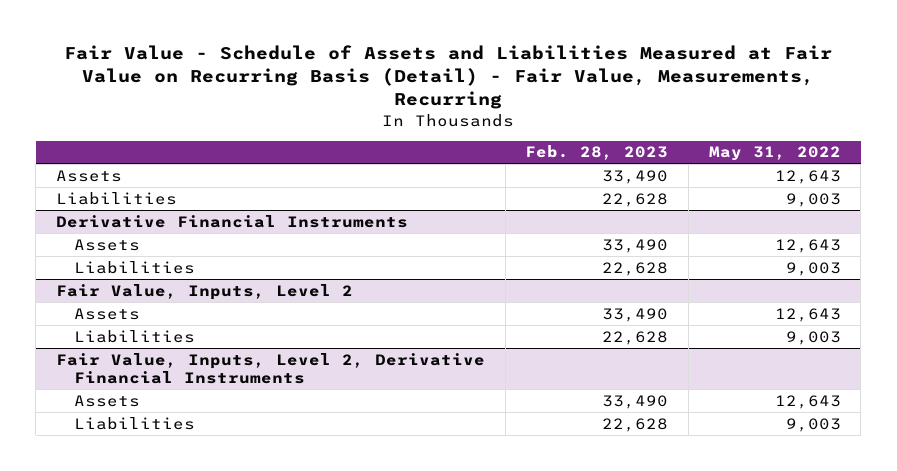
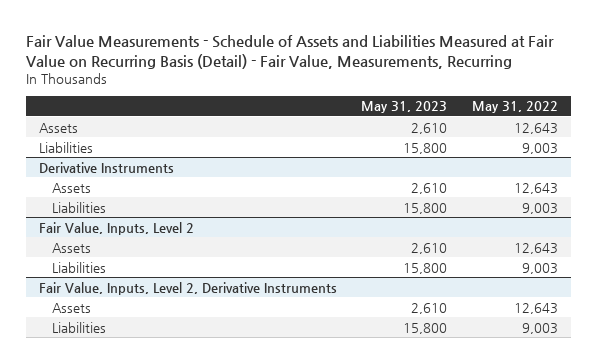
[64,45,833,110] Fair Value - Schedule of Assets and Liabilities Measured at Fair Value on Recurring Basis (Detail) - Fair Value, Measurements, Recurring -> [26,34,555,69] Fair Value Measurements - Schedule of Assets and Liabilities Measured at Fair Value on Recurring Basis (Detail) - Fair Value, Measurements, Recurring
[525,145,669,161] Feb. 28, 2023 -> none
none -> [361,101,448,114] May 31, 2023
[56,214,409,228] Derivative Financial Instruments -> [38,161,174,173] Derivative Instruments
[56,352,486,384] Fair Value, Inputs, Level 2, Derivative Financial Instruments -> [38,281,337,295] Fair Value, Inputs, Level 2, Derivative Instruments

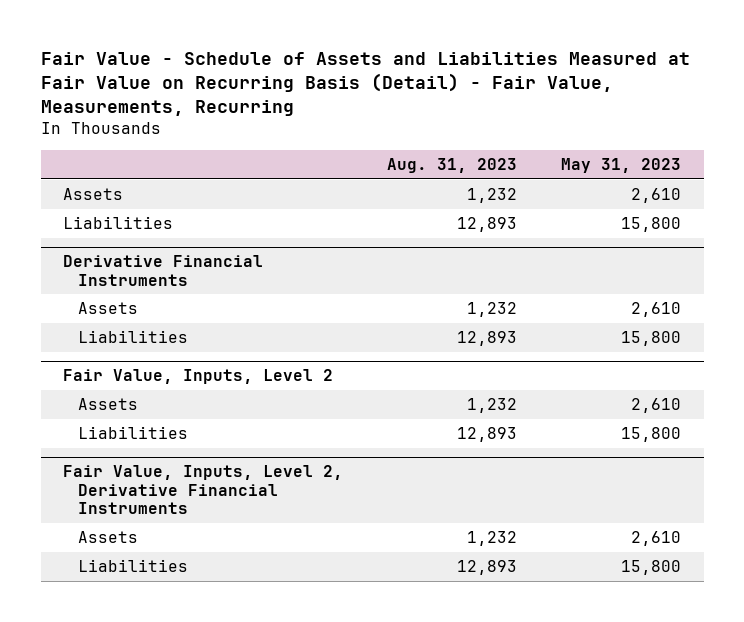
[26,34,555,69] Fair Value Measurements - Schedule of Assets and Liabilities Measured at Fair Value on Recurring Basis (Detail) - Fair Value, Measurements, Recurring -> [40,51,690,117] Fair Value - Schedule of Assets and Liabilities Measured at Fair Value on Recurring Basis (Detail) - Fair Value, Measurements, Recurring
[472,101,559,114] May 31, 2022 -> none
none -> [387,158,518,174] Aug. 31, 2023
[38,161,174,173] Derivative Instruments -> [62,255,263,286] Derivative Financial Instruments
[38,281,337,295] Fair Value, Inputs, Level 2, Derivative Instruments -> [62,465,343,514] Fair Value, Inputs, Level 2, Derivative Financial Instruments

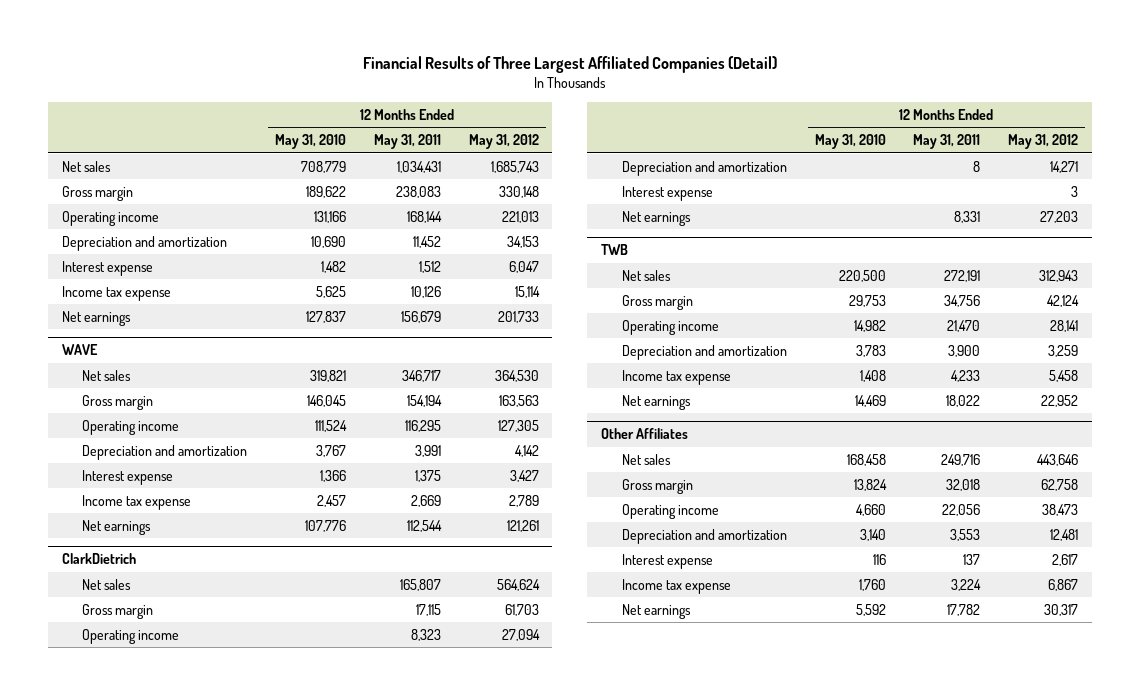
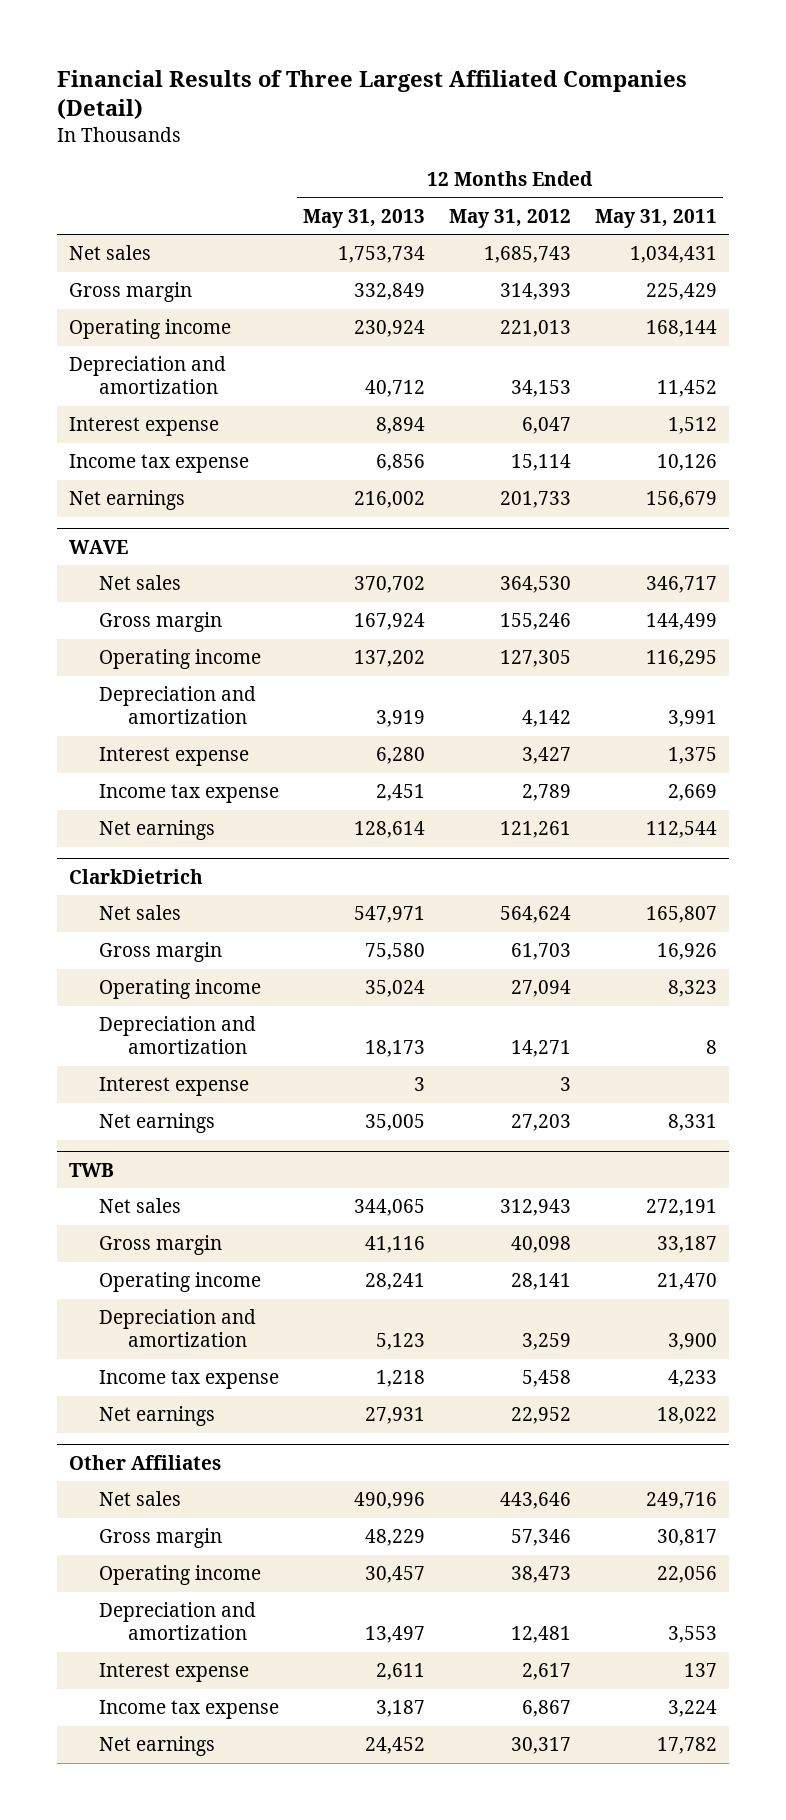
[275,134,347,150] May 31, 2010 -> none
none -> [302,208,425,228] May 31, 2013
[395,185,441,198] 238,083 -> [645,283,717,301] 225,429
[498,185,539,198] 330,148 -> [499,283,571,301] 314,393
[406,394,442,407] 154,194 -> [645,613,717,631] 144,499
[498,394,539,407] 163,563 -> [499,613,571,631] 155,246
[415,603,441,616] 17,115 -> [656,943,717,961] 16,926
[944,294,981,307] 34,756 -> [656,1236,717,1254] 33,187
[1047,294,1080,307] 42,124 -> [510,1236,571,1254] 40,098
[946,478,981,491] 32,018 -> [656,1529,717,1547] 30,817
[1041,478,1079,491] 62,758 -> [510,1529,571,1547] 57,346

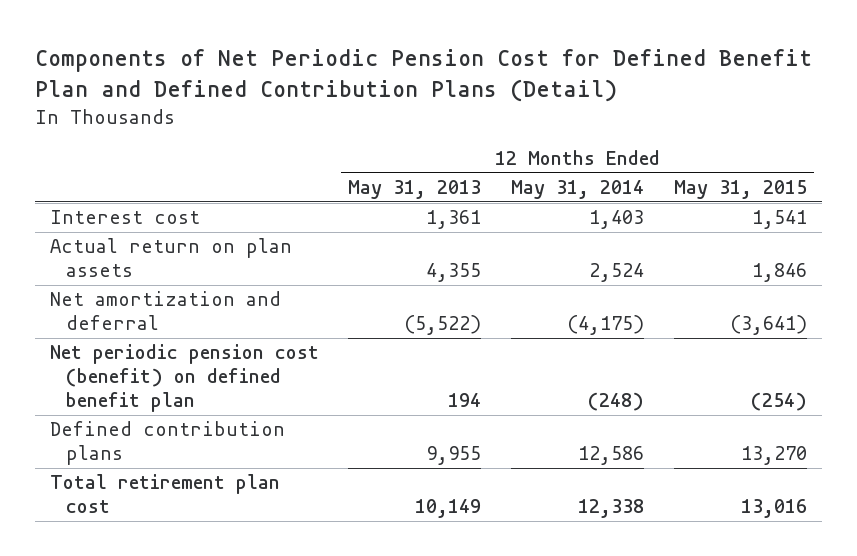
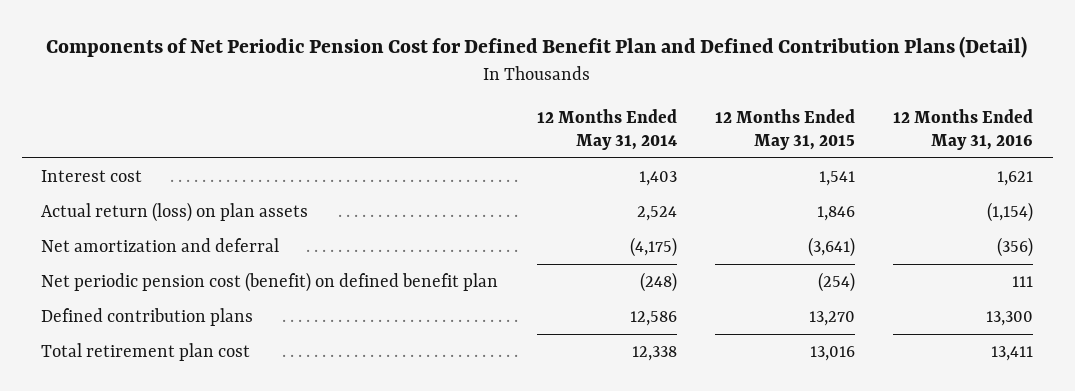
[348,180,482,200] May 31, 2013 -> none
none -> [893,108,1034,150] 12 Months Ended May 31, 2016
[49,238,292,278] Actual return on plan assets -> [41,202,309,223] Actual return (loss) on plan assets

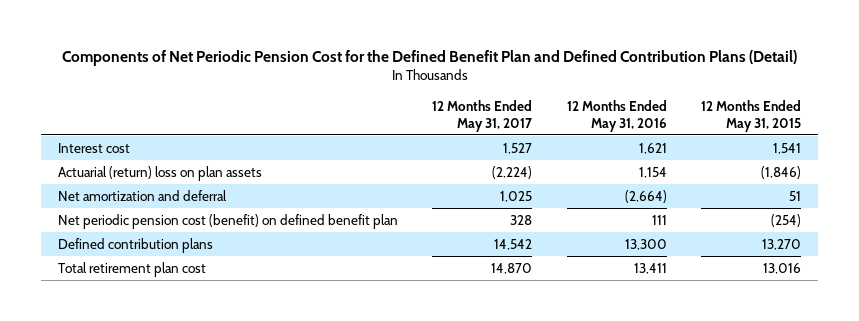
[46,36,1028,59] Components of Net Periodic Pension Cost for Defined Benefit Plan and Defined Contribution Plans (Detail) -> [61,50,797,67] Components of Net Periodic Pension Cost for the Defined Benefit Plan and Defined Contribution Plans (Detail)
[536,108,677,150] 12 Months Ended May 31, 2014 -> none
none -> [432,99,533,132] 12 Months Ended May 31, 2017
[41,202,309,223] Actual return (loss) on plan assets -> [58,165,263,181] Actuarial (return) loss on plan assets
[817,206,856,222] 1,846 -> [761,165,802,179] (1,846)
[987,202,1034,223] (1,154) -> [638,166,667,178] 1,154
[808,237,856,258] (3,641) -> [789,190,802,201] 51
[997,237,1034,258] (356) -> [624,189,667,203] (2,664)

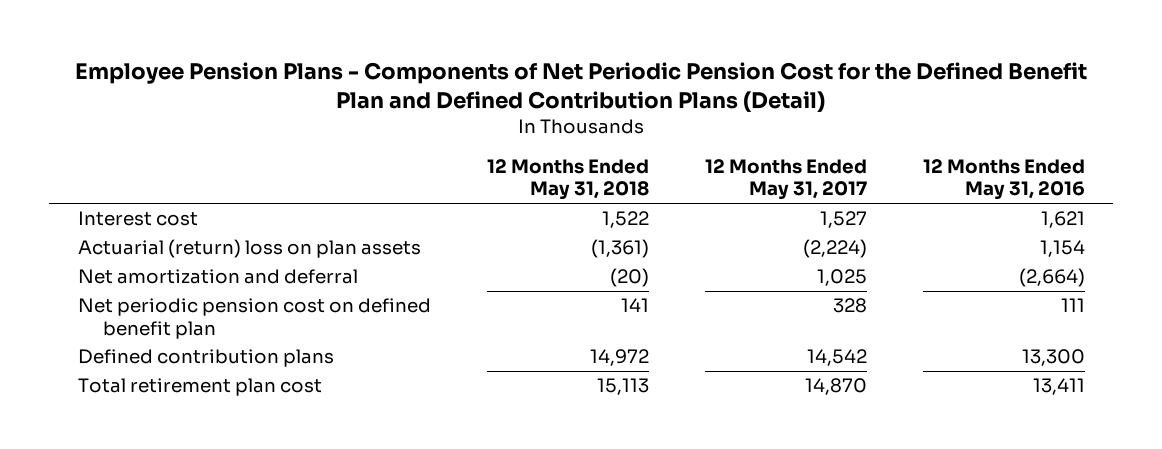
[61,50,797,67] Components of Net Periodic Pension Cost for the Defined Benefit Plan and Defined Contribution Plans (Detail) -> [75,61,1088,112] Employee Pension Plans - Components of Net Periodic Pension Cost for the Defined Benefit Plan and Defined Contribution Plans (Detail)
[701,99,802,132] 12 Months Ended May 31, 2015 -> none
none -> [486,158,649,201] 12 Months Ended May 31, 2018
[58,213,399,229] Net periodic pension cost (benefit) on defined benefit plan -> [77,298,431,339] Net periodic pension cost on defined benefit plan

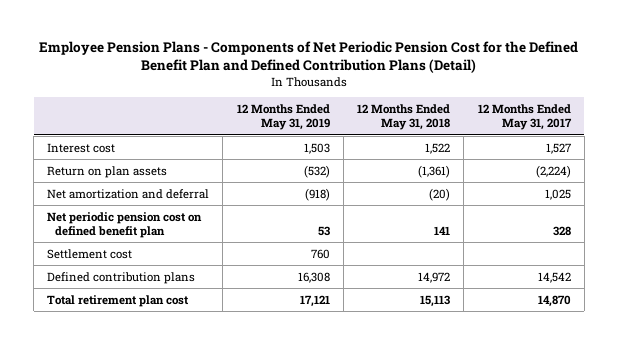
[922,158,1085,201] 12 Months Ended May 31, 2016 -> none
none -> [236,103,330,131] 12 Months Ended May 31, 2019
[77,239,421,259] Actuarial (return) loss on plan assets -> [47,165,168,178] Return on plan assets
none -> [47,248,133,259] Settlement cost

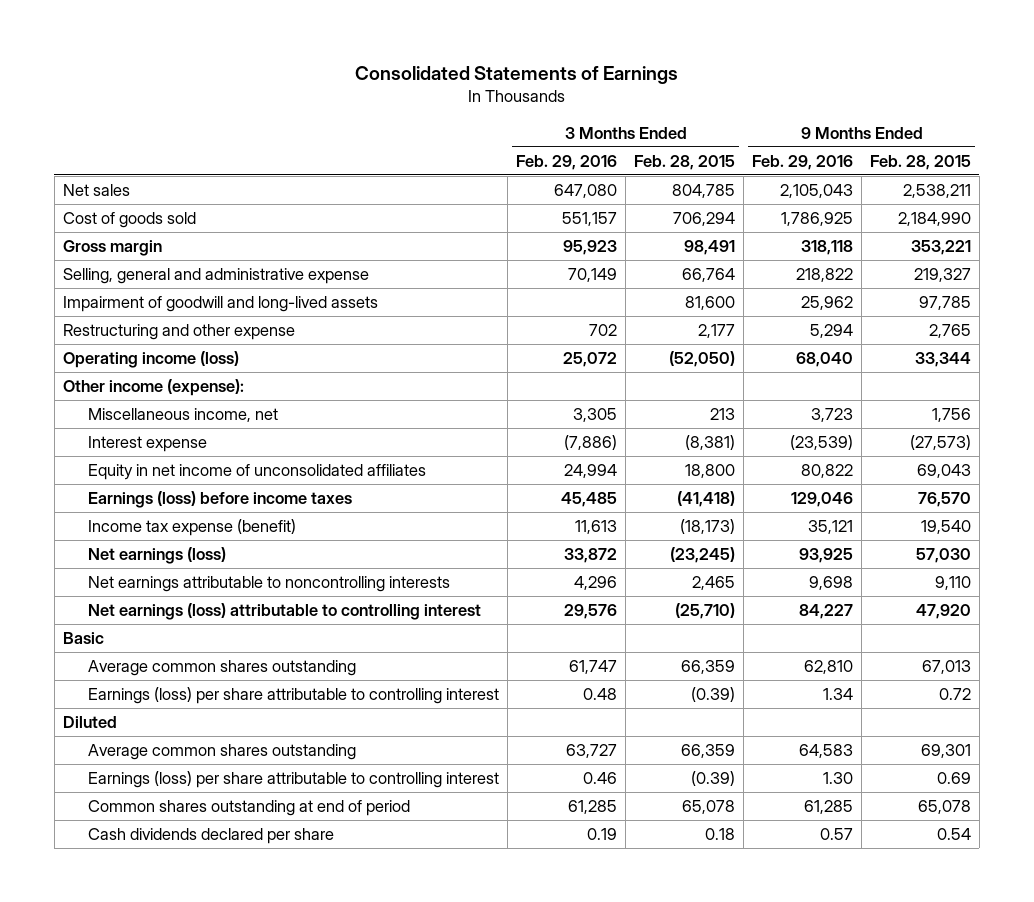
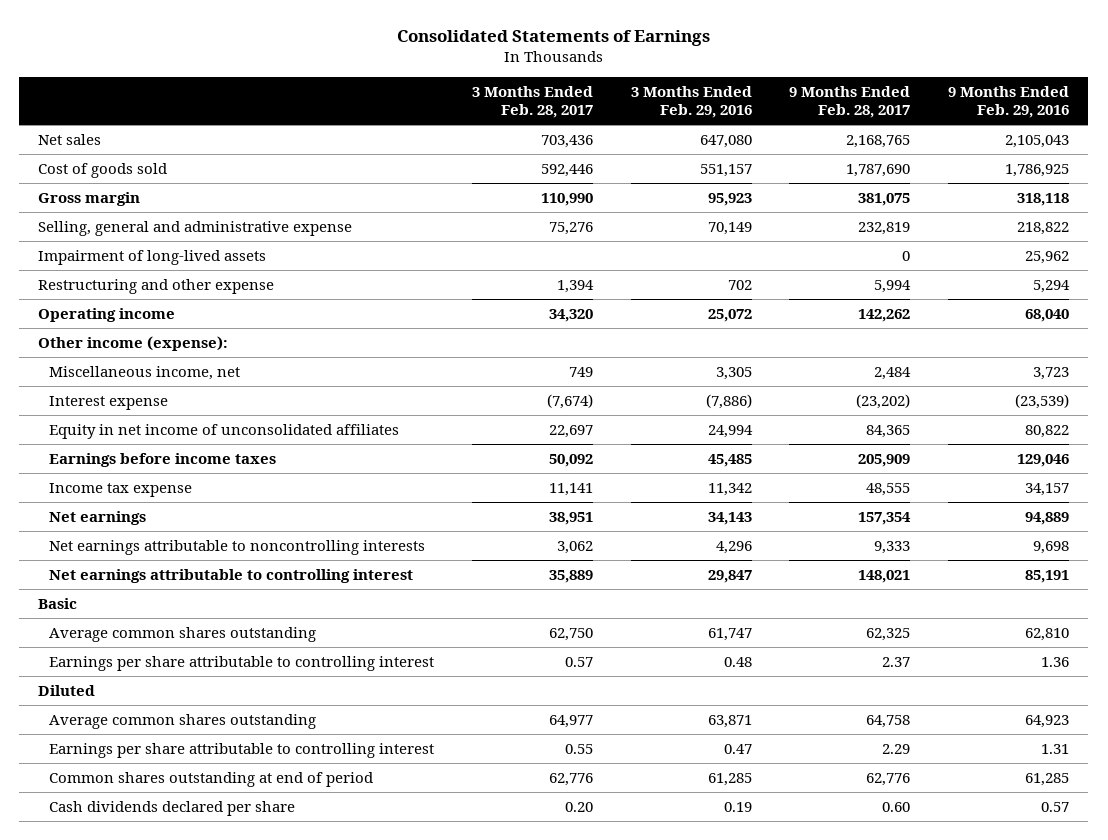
[634,154,736,170] Feb. 28, 2015 -> none
[869,154,971,170] Feb. 28, 2015 -> none
none -> [471,85,593,118] 3 Months Ended Feb. 28, 2017
none -> [789,85,911,118] 9 Months Ended Feb. 28, 2017
[62,296,378,313] Impairment of goodwill and long-lived assets -> [38,249,267,265] Impairment of long-lived assets
[62,351,239,369] Operating income (loss) -> [38,307,176,322] Operating income
[88,491,353,509] Earnings (loss) before income taxes -> [48,452,276,467] Earnings before income taxes
[88,519,297,537] Income tax expense (benefit) -> [48,482,192,497] Income tax expense
[575,520,618,535] 11,613 -> [707,482,752,496] 11,342
[808,520,854,535] 35,121 -> [1025,482,1070,496] 34,157
[88,547,227,565] Net earnings (loss) -> [48,510,146,525] Net earnings
[564,548,618,564] 33,872 -> [707,511,752,525] 34,143
[799,548,854,564] 93,925 -> [1025,511,1070,525] 94,889
[88,603,482,621] Net earnings (loss) attributable to controlling interest -> [48,568,413,583] Net earnings attributable to controlling interest
[564,604,618,620] 29,576 -> [707,569,752,583] 29,847
[799,604,854,620] 84,227 -> [1025,569,1070,583] 85,191
[88,687,500,705] Earnings (loss) per share attributable to controlling interest -> [48,655,434,671] Earnings per share attributable to controlling interest
[823,688,854,701] 1.34 -> [1041,656,1070,667] 1.36
[566,744,618,759] 63,727 -> [707,714,752,728] 63,871
[799,744,854,759] 64,583 -> [1025,714,1070,728] 64,923
[88,771,500,789] Earnings (loss) per share attributable to controlling interest -> [48,742,434,758] Earnings per share attributable to controlling interest
[583,772,618,785] 0.46 -> [723,743,752,754] 0.47
[823,772,854,785] 1.30 -> [1041,743,1070,754] 1.31

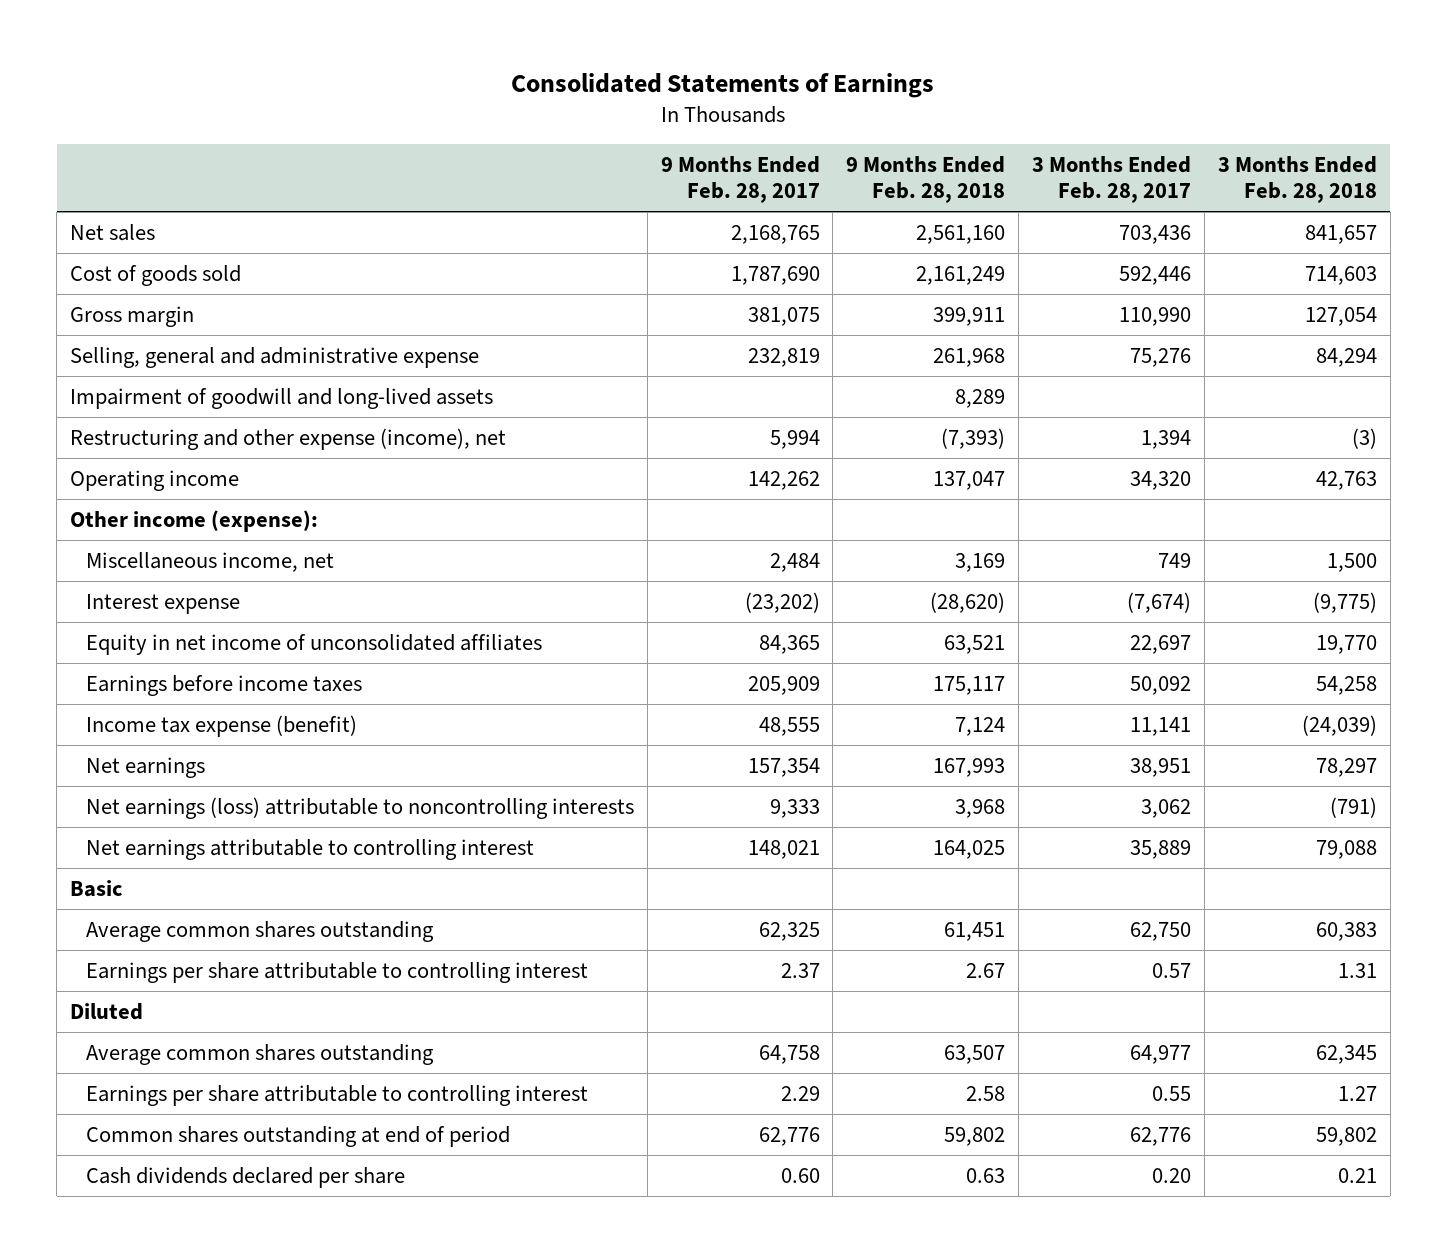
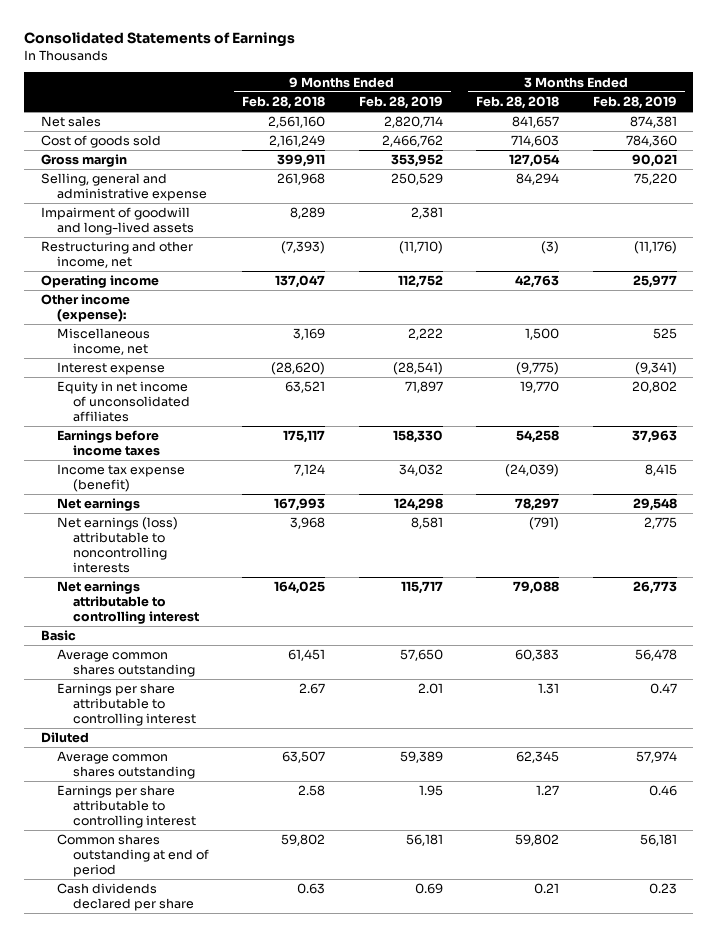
[660,156,820,204] 9 Months Ended Feb. 28, 2017 -> none
[1032,156,1192,204] 3 Months Ended Feb. 28, 2017 -> none
none -> [358,95,443,109] Feb. 28, 2019
none -> [592,95,677,109] Feb. 28, 2019
[69,427,506,450] Restructuring and other expense (income), net -> [40,241,193,269] Restructuring and other income, net

